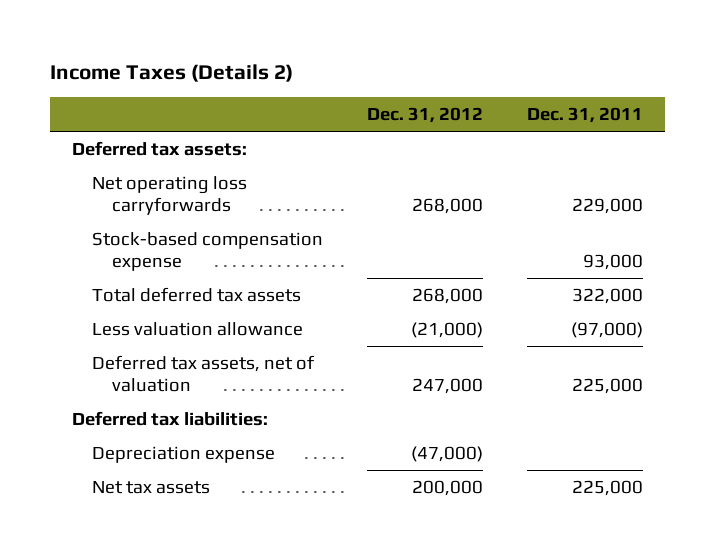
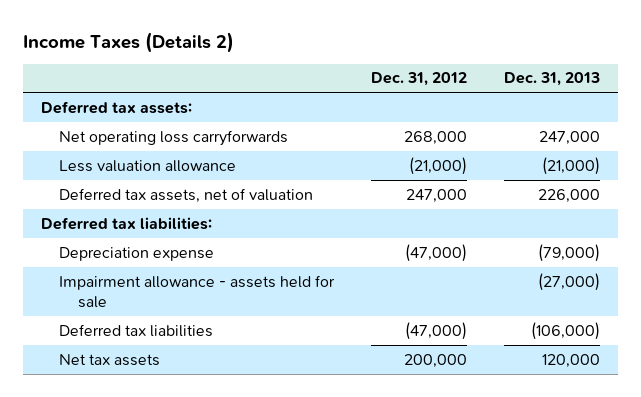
[526,107,643,124] Dec. 31, 2011 -> none
none -> [503,72,600,87] Dec. 31, 2013
[92,231,324,271] Stock-based compensation expense -> none
[92,286,302,302] Total deferred tax assets -> none
none -> [59,274,336,309] Impairment allowance - assets held for sale
none -> [59,323,214,337] Deferred tax liabilities

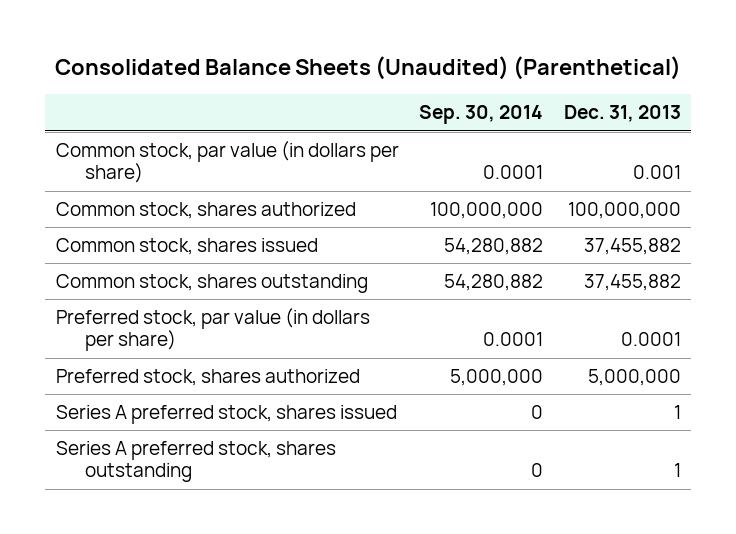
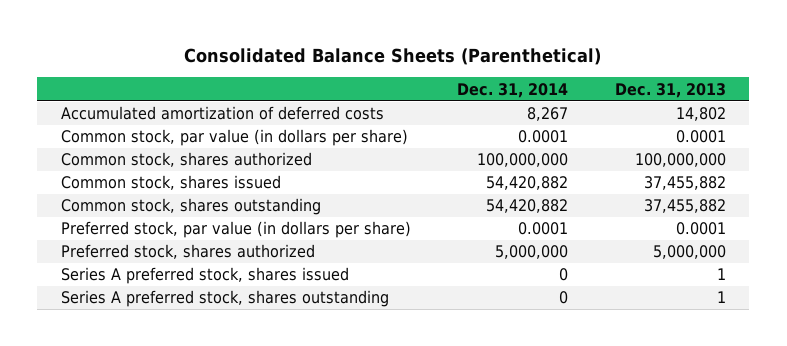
[55,56,682,81] Consolidated Balance Sheets (Unaudited) (Parenthetical) -> [184,47,602,65] Consolidated Balance Sheets (Parenthetical)
[419,105,544,125] Sep. 30, 2014 -> none
none -> [457,82,569,98] Dec. 31, 2014
none -> [60,106,384,121] Accumulated amortization of deferred costs
[632,165,681,180] 0.001 -> [675,130,726,144] 0.0001

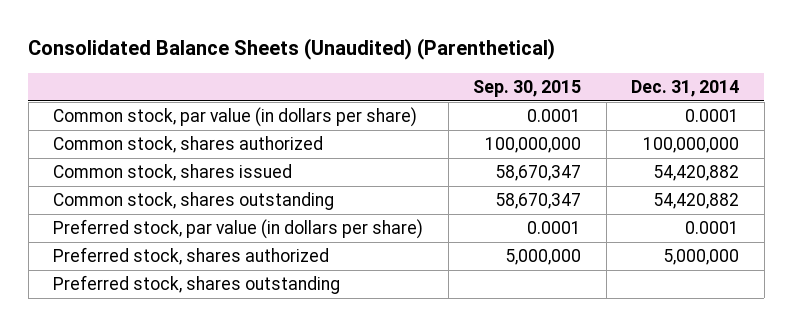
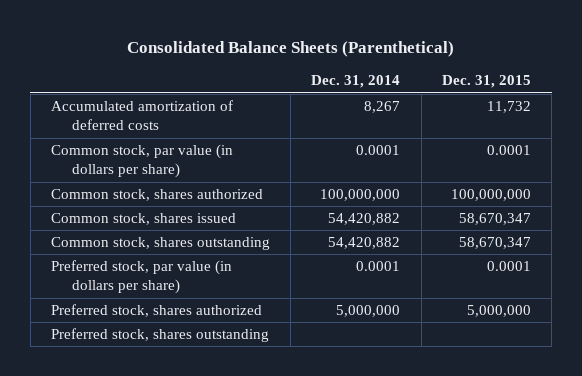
[28,38,556,61] Consolidated Balance Sheets (Unaudited) (Parenthetical) -> [126,41,454,58] Consolidated Balance Sheets (Parenthetical)
[473,80,582,98] Sep. 30, 2015 -> none
none -> [441,75,531,89] Dec. 31, 2015
none -> [50,100,233,131] Accumulated amortization of deferred costs

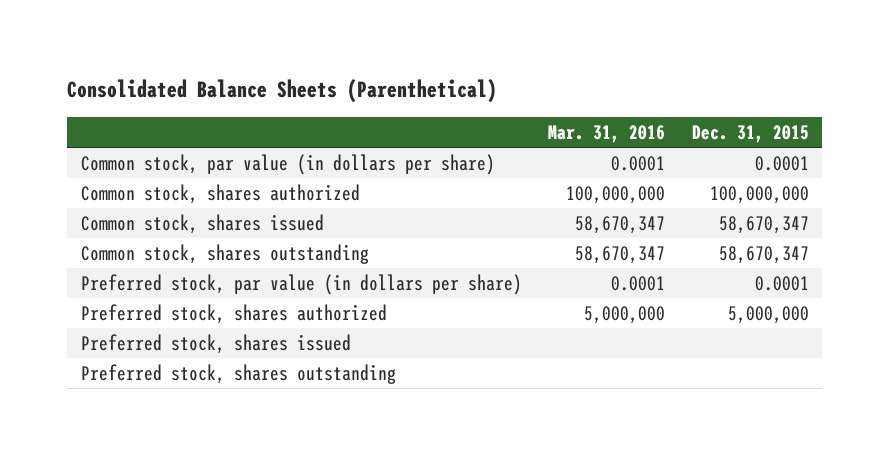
[311,75,401,89] Dec. 31, 2014 -> none
none -> [548,124,666,143] Mar. 31, 2016
[50,100,233,131] Accumulated amortization of deferred costs -> none
none -> [80,333,351,354] Preferred stock, shares issued

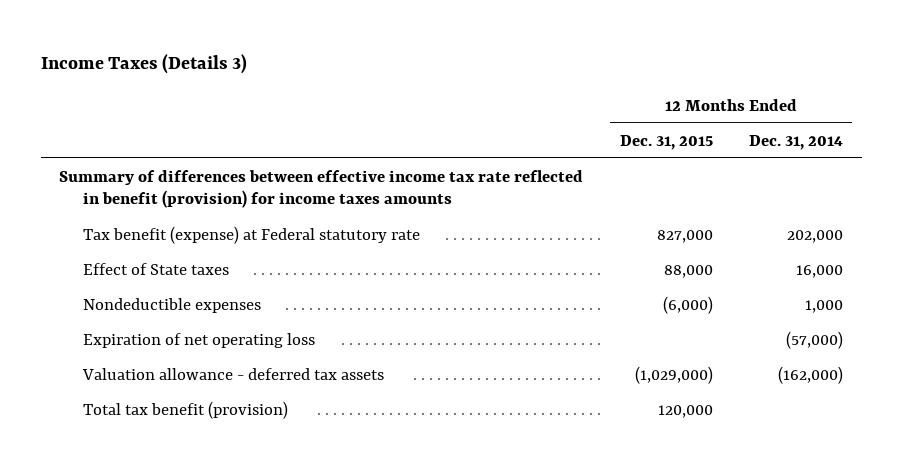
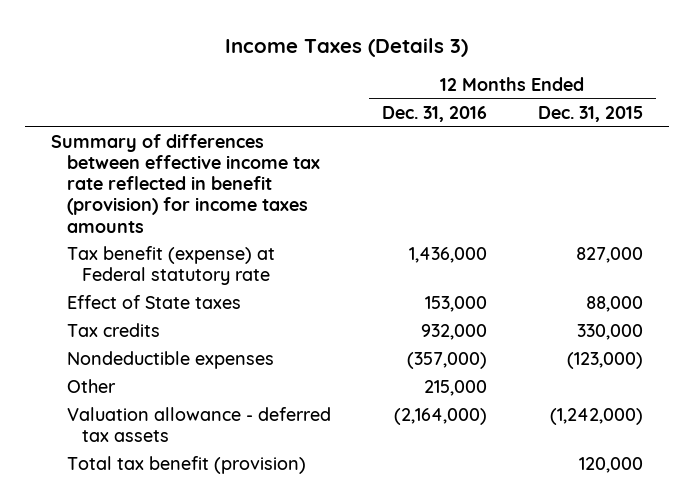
[749,134,844,150] Dec. 31, 2014 -> none
none -> [381,105,487,122] Dec. 31, 2016
[82,332,315,348] Expiration of net operating loss -> none
none -> [66,323,160,338] Tax credits
[662,295,713,314] (6,000) -> [566,352,643,370] (123,000)
none -> [66,379,116,394] Other
[634,365,713,384] (1,029,000) -> [549,408,643,426] (1,242,000)

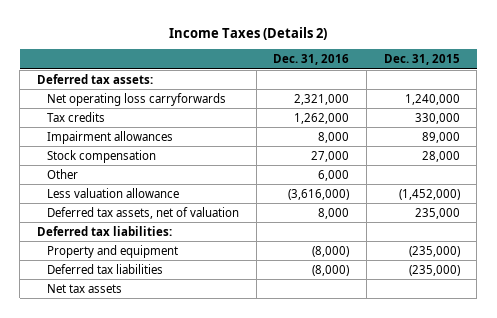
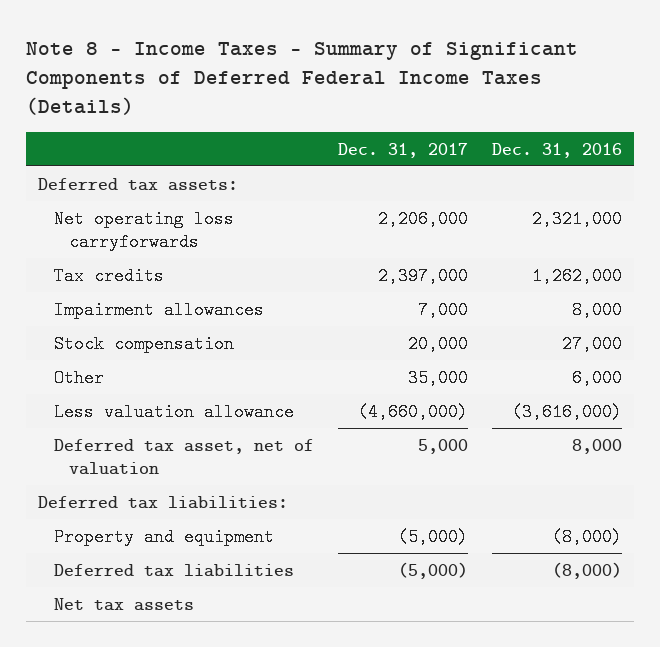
[169,26,328,40] Income Taxes (Details 2) -> [25,41,578,116] Note 8 - Income Taxes - Summary of Significant Components of Deferred Federal Income Taxes (Details)
[383,54,460,66] Dec. 31, 2015 -> none
none -> [337,142,468,158] Dec. 31, 2017
[46,206,239,219] Deferred tax assets, net of valuation -> [53,438,314,476] Deferred tax asset, net of valuation

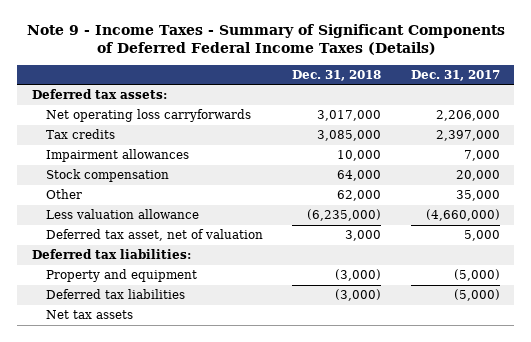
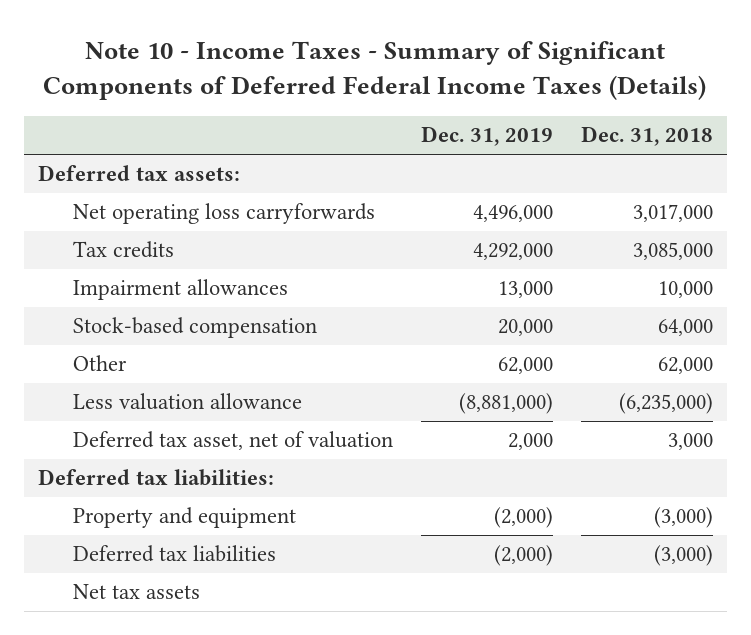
[26,23,505,55] Note 9 - Income Taxes - Summary of Significant Components of Deferred Federal Income Taxes (Details) -> [43,40,707,100] Note 10 - Income Taxes - Summary of Significant Components of Deferred Federal Income Taxes (Details)
[410,69,500,81] Dec. 31, 2017 -> none
none -> [420,126,553,147] Dec. 31, 2019
[45,169,169,183] Stock compensation -> [72,317,317,339] Stock-based compensation

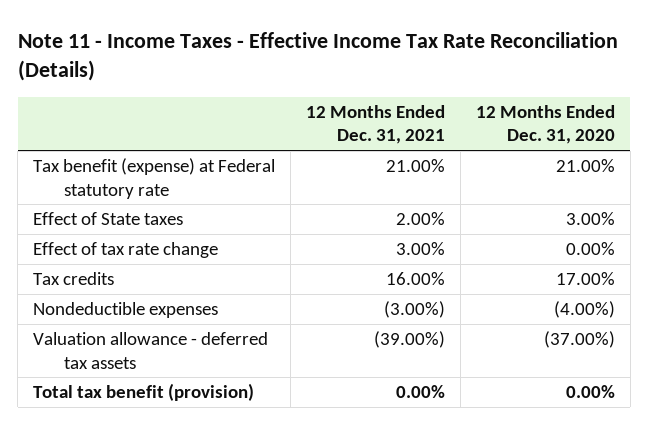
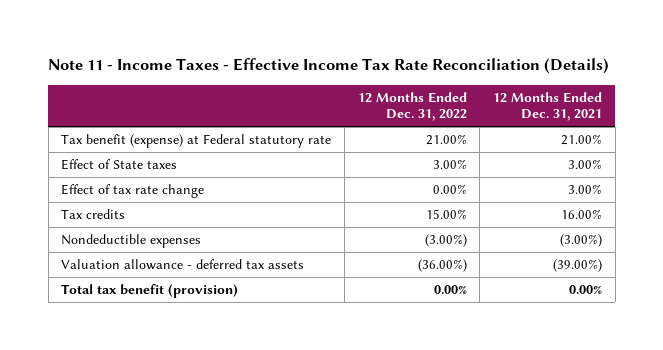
[476,105,616,145] 12 Months Ended Dec. 31, 2020 -> none
none -> [357,91,467,122] 12 Months Ended Dec. 31, 2022
[396,212,446,226] 2.00% -> [567,159,602,170] 3.00%

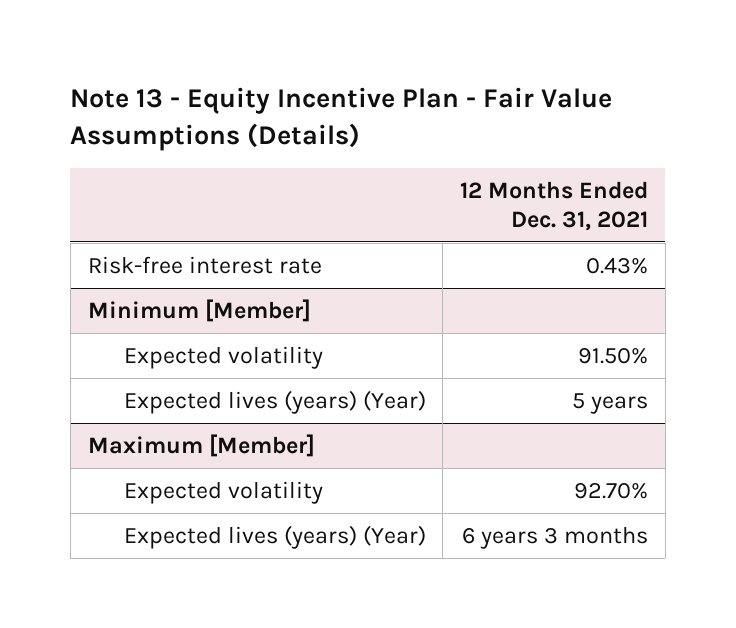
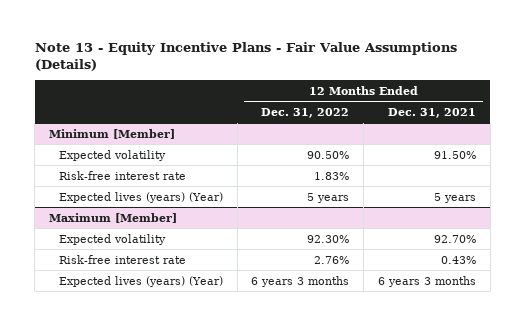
[70,87,613,151] Note 13 - Equity Incentive Plan - Fair Value Assumptions (Details) -> [34,42,457,72] Note 13 - Equity Incentive Plans - Fair Value Assumptions (Details)
none -> [261,108,350,119] Dec. 31, 2022
[87,255,322,274] Risk-free interest rate -> none
none -> [58,170,186,180] Risk-free interest rate
none -> [58,254,186,264] Risk-free interest rate

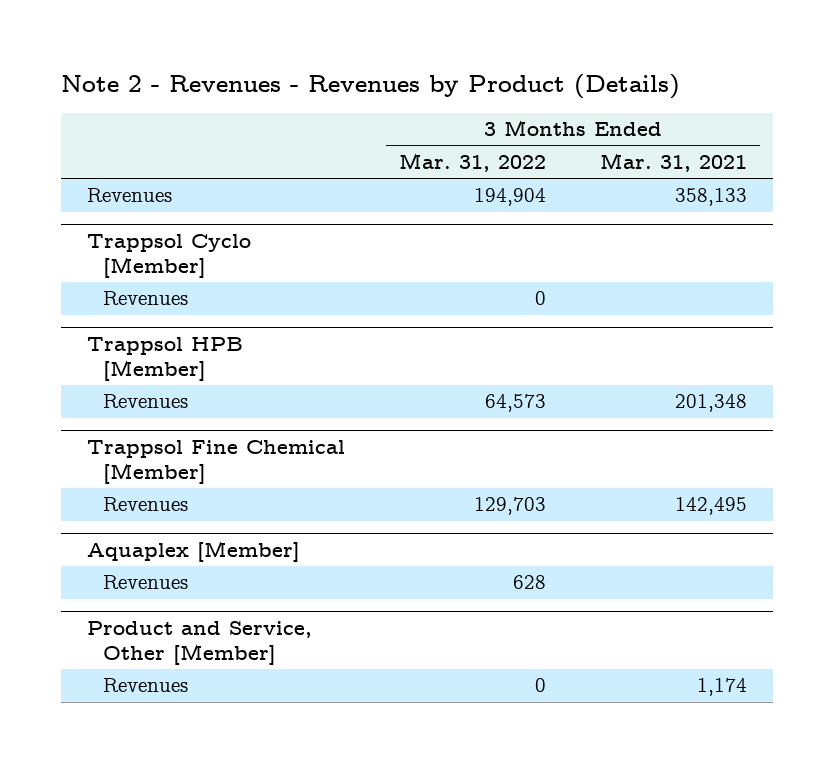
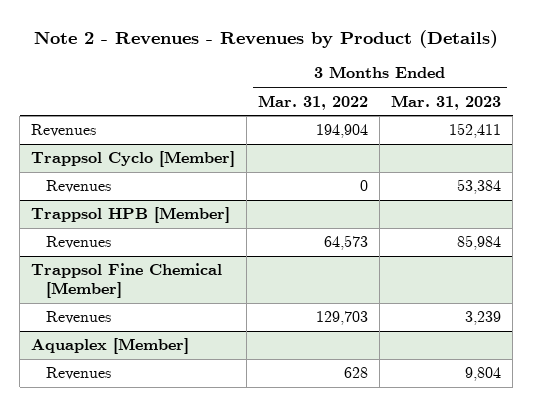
[599,152,747,172] Mar. 31, 2021 -> none
none -> [391,94,502,110] Mar. 31, 2023
[87,620,313,665] Product and Service, Other [Member] -> none
[103,678,189,693] Revenues -> none

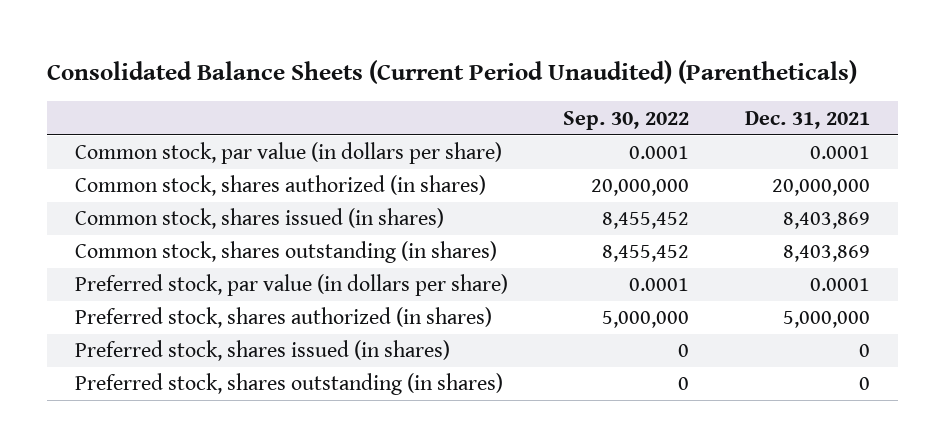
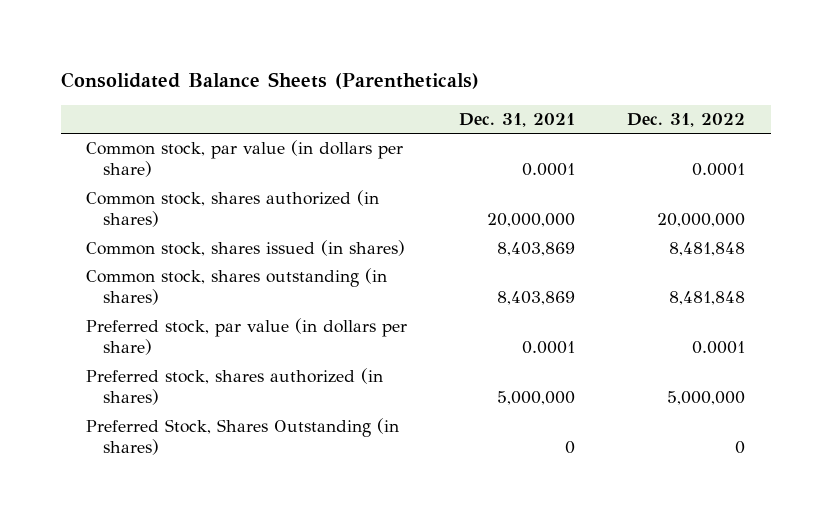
[46,60,857,85] Consolidated Balance Sheets (Current Period Unaudited) (Parentheticals) -> [60,72,479,90] Consolidated Balance Sheets (Parentheticals)
[563,110,690,130] Sep. 30, 2022 -> none
none -> [626,112,745,127] Dec. 31, 2022
[74,340,450,362] Preferred stock, shares issued (in shares) -> none
[74,373,503,396] Preferred stock, shares outstanding (in shares) -> [86,418,400,456] Preferred Stock, Shares Outstanding (in shares)

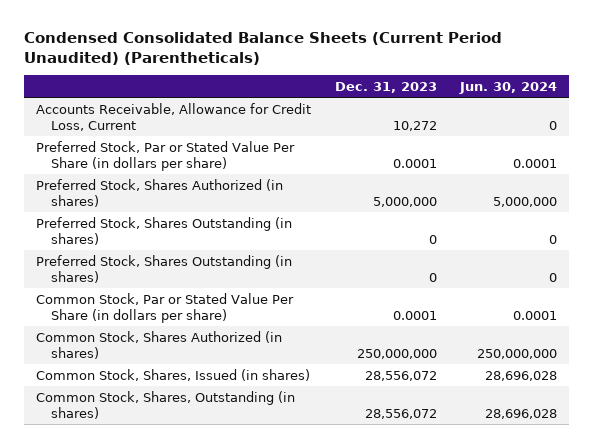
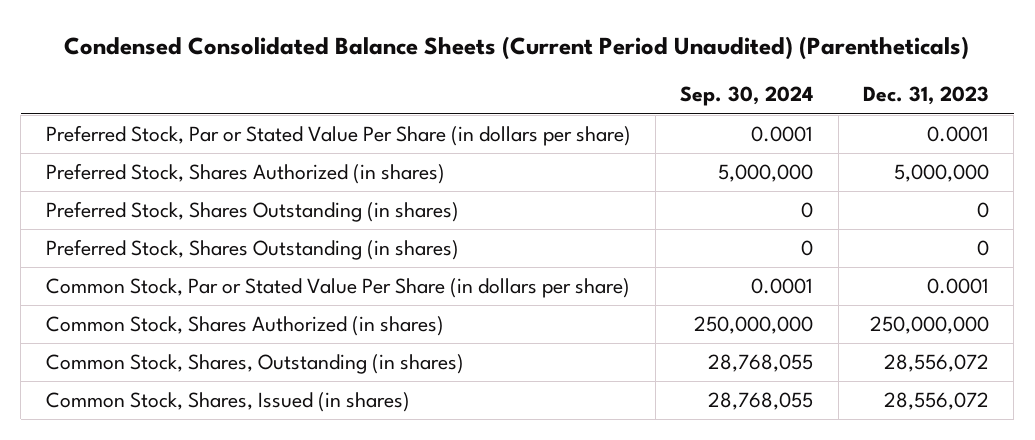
[459,81,558,94] Jun. 30, 2024 -> none
none -> [680,86,814,107] Sep. 30, 2024
[35,102,311,131] Accounts Receivable, Allowance for Credit Loss, Current -> none
[35,368,310,381] Common Stock, Shares, Issued (in shares) -> [45,392,410,413] Common Stock, Shares, Issued (in shares)

